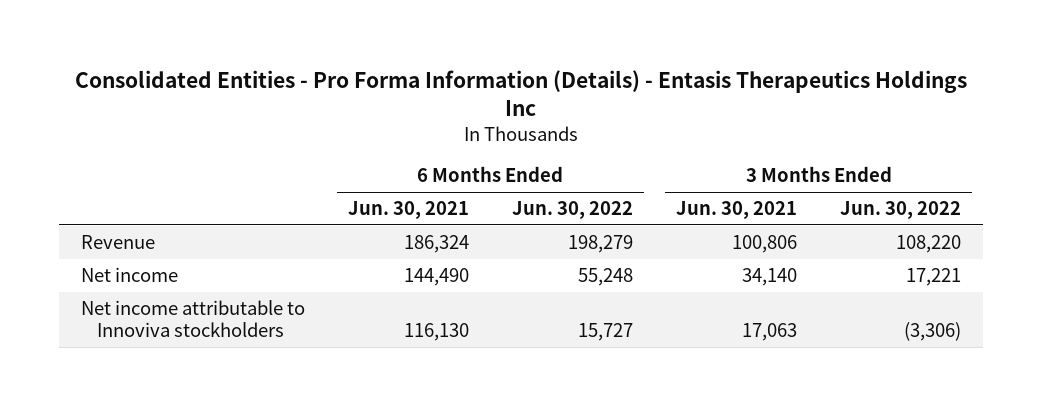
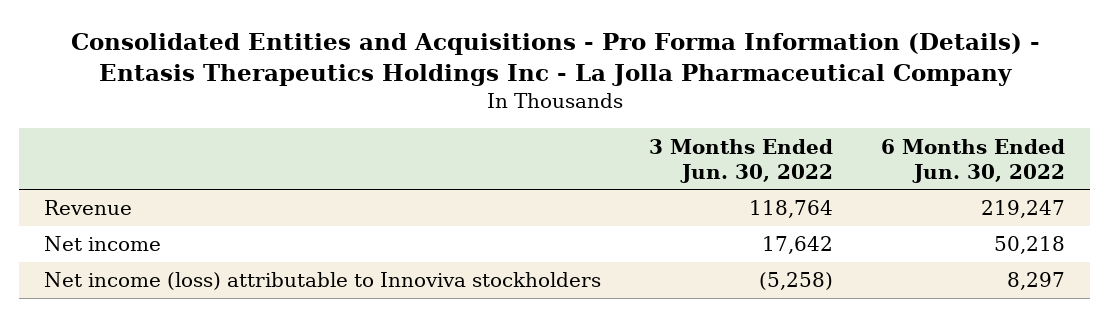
[75,69,968,117] Consolidated Entities - Pro Forma Information (Details) - Entasis Therapeutics Holdings Inc -> [70,33,1040,87] Consolidated Entities and Acquisitions - Pro Forma Information (Details) - Entasis Therapeutics Holdings Inc - La Jolla Pharmaceutical Company
[347,201,469,220] Jun. 30, 2021 -> none
[676,201,798,220] Jun. 30, 2021 -> none
[568,235,634,254] 198,279 -> [981,200,1066,219] 219,247
[896,235,962,254] 108,220 -> [749,200,834,219] 118,764
[578,268,634,287] 55,248 -> [994,236,1066,255] 50,218
[906,268,962,287] 17,221 -> [762,236,834,255] 17,642
[80,300,305,338] Net income attributable to Innoviva stockholders -> [43,272,601,291] Net income (loss) attributable to Innoviva stockholders
[578,323,634,342] 15,727 -> [1007,272,1066,291] 8,297
[904,322,962,342] (3,306) -> [759,272,834,291] (5,258)

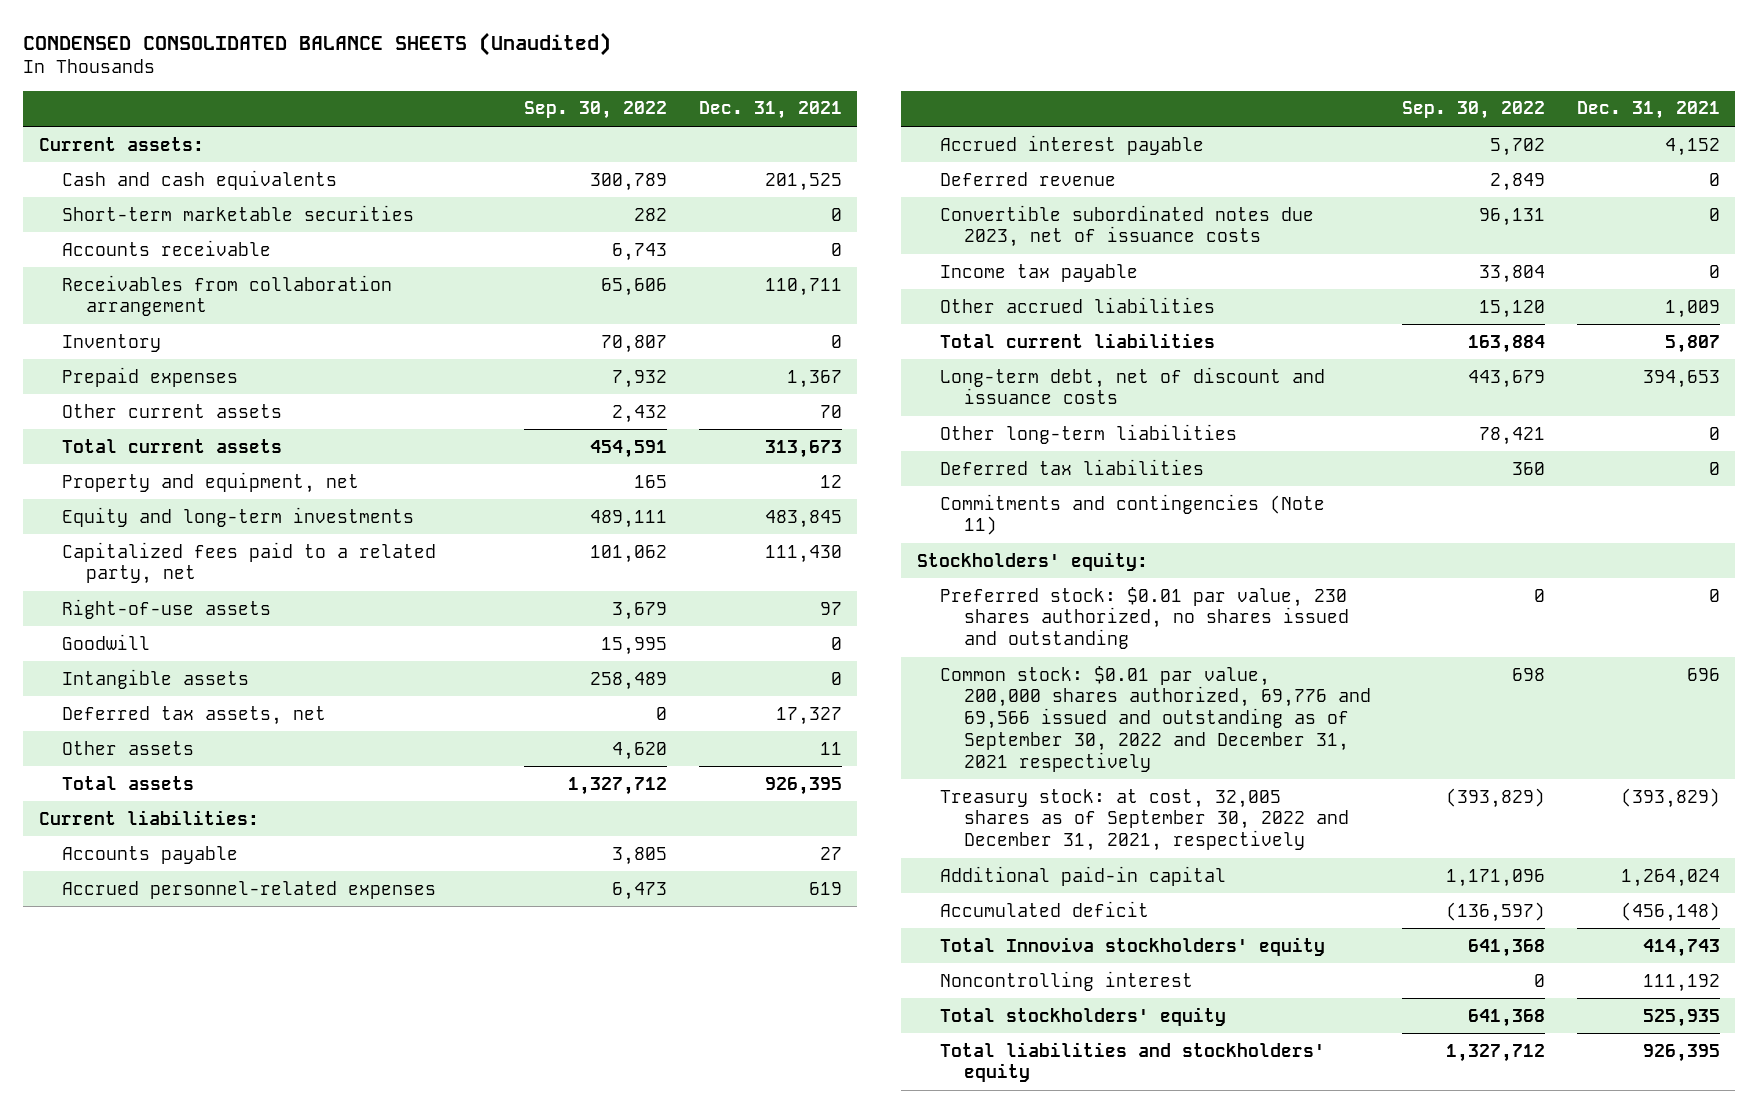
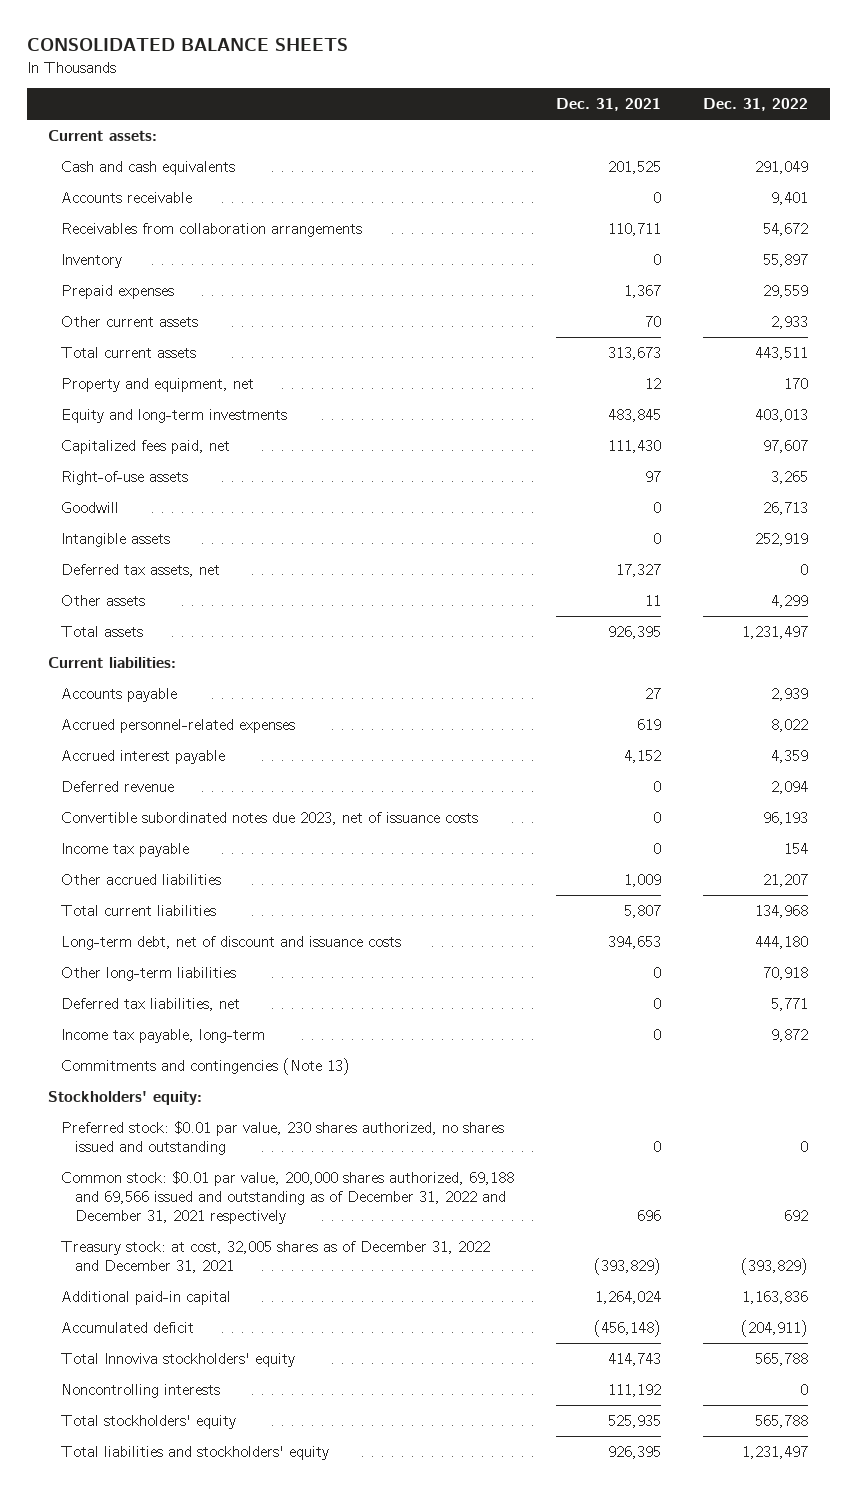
[22,31,611,56] CONDENSED CONSOLIDATED BALANCE SHEETS (Unaudited) -> [26,38,348,52] CONSOLIDATED BALANCE SHEETS
[524,101,668,120] Sep. 30, 2022 -> none
none -> [703,98,809,112] Dec. 31, 2022
[62,204,415,221] Short-term marketable securities -> none
[62,274,393,317] Receivables from collaboration arrangement -> [61,222,363,237] Receivables from collaboration arrangements
[62,541,437,585] Capitalized fees paid to a related party, net -> [61,439,231,454] Capitalized fees paid, net
[940,458,1205,475] Deferred tax liabilities -> [61,997,241,1011] Deferred tax liabilities, net
none -> [61,1028,266,1043] Income tax payable, long-term
[940,493,1326,536] Commitments and contingencies (Note 11) -> [61,1057,351,1075] Commitments and contingencies (Note 13)
[940,665,1371,772] Common stock: $0.01 par value, 200,000 shares authorized, 69,776 and 69,566 issued and outstanding as of September 30, 2022 and December 31, 2021 respectively -> [61,1170,515,1225] Common stock: $0.01 par value, 200,000 shares authorized, 69,188 and 69,566 issued and outstanding as of December 31, 2022 and December 31, 2021 respectively
[940,788,1349,852] Treasury stock: at cost, 32,005 shares as of September 30, 2022 and December 31, 2021, respectively -> [61,1240,491,1274] Treasury stock: at cost, 32,005 shares as of December 31, 2022 and December 31, 2021
[940,970,1194,991] Noncontrolling interest -> [61,1383,221,1398] Noncontrolling interests

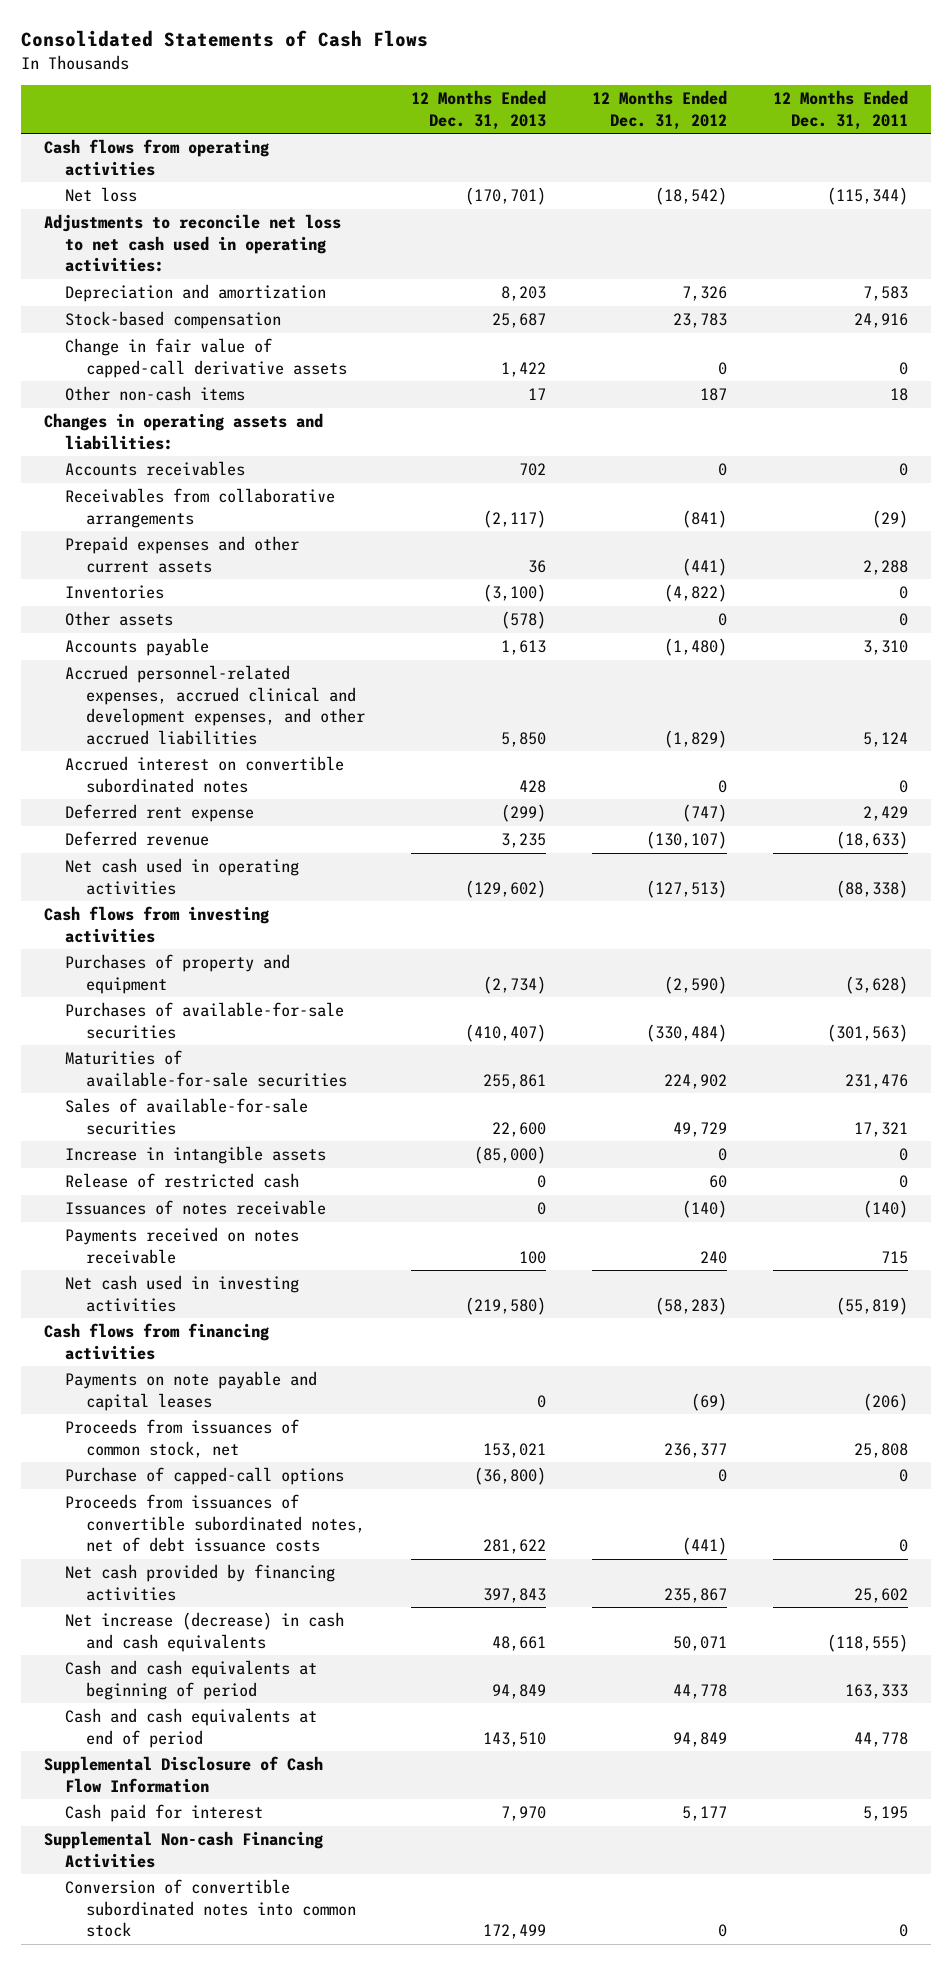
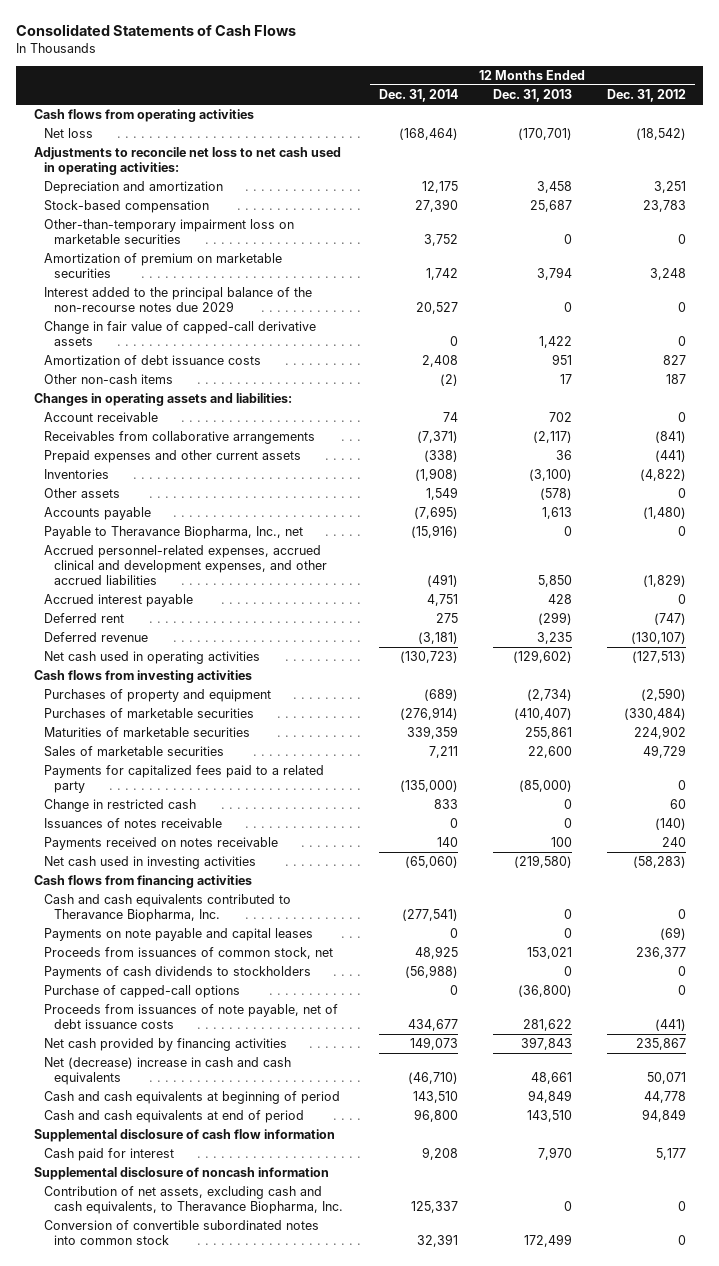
[773,90,909,130] 12 Months Ended Dec. 31, 2011 -> none
none -> [378,89,458,103] Dec. 31, 2014
[500,286,546,302] 8,203 -> [536,181,572,194] 3,458
[682,286,728,302] 7,326 -> [653,181,686,194] 3,251
none -> [43,219,294,245] Other-than-temporary impairment loss on marketable securities
none -> [43,253,282,279] Amortization of premium on marketable securities
none -> [43,287,312,313] Interest added to the principal balance of the non-recourse notes due 2029
none -> [43,355,261,366] Amortization of debt issuance costs
[64,461,245,477] Accounts receivables -> [43,412,158,423] Account receivable
none -> [43,526,303,540] Payable to Theravance Biopharma, Inc., net
[64,756,344,793] Accrued interest on convertible subordinated notes -> [43,594,193,608] Accrued interest payable
[64,804,254,823] Deferred rent expense -> [43,613,124,624] Deferred rent
[64,1146,326,1165] Increase in intangible assets -> none
[64,1002,344,1039] Purchases of available-for-sale securities -> [43,708,254,719] Purchases of marketable securities
[64,1050,347,1087] Maturities of available-for-sale securities -> [43,727,250,738] Maturities of marketable securities
[64,1098,308,1135] Sales of available-for-sale securities -> [43,746,224,758] Sales of marketable securities
none -> [43,765,324,794] Payments for capitalized fees paid to a related party
[64,1173,299,1189] Release of restricted cash -> [43,799,196,813] Change in restricted cash
none -> [43,894,291,923] Cash and cash equivalents contributed to Theravance Biopharma, Inc.
none -> [43,966,311,980] Payments of cash dividends to stockholders
[64,1494,365,1553] Proceeds from issuances of convertible subordinated notes, net of debt issuance costs -> [43,1004,338,1030] Proceeds from issuances of note payable, net of debt issuance costs
[64,1612,344,1652] Net increase (decrease) in cash and cash equivalents -> [43,1057,291,1086] Net (decrease) increase in cash and cash equivalents
[43,1756,323,1793] Supplemental Disclosure of Cash Flow Information -> [33,1129,335,1143] Supplemental disclosure of cash flow information
[43,1831,323,1868] Supplemental Non-cash Financing Activities -> [33,1167,329,1181] Supplemental disclosure of noncash information
none -> [43,1186,344,1215] Contribution of net assets, excluding cash and cash equivalents, to Theravance Biopharma, Inc.

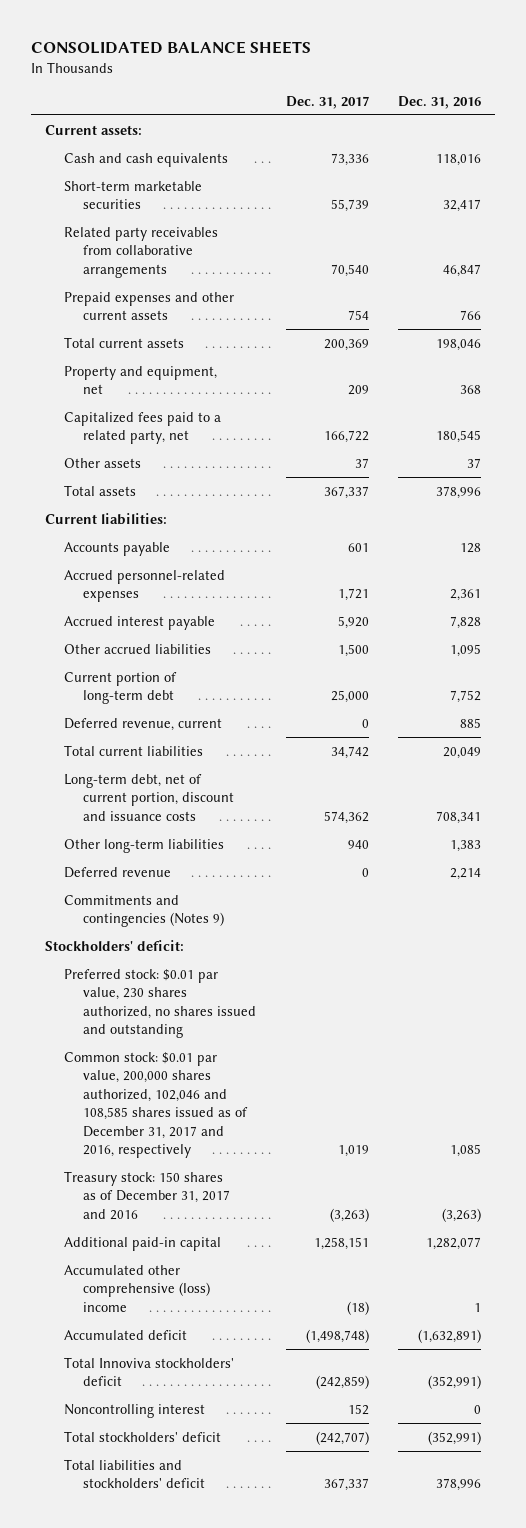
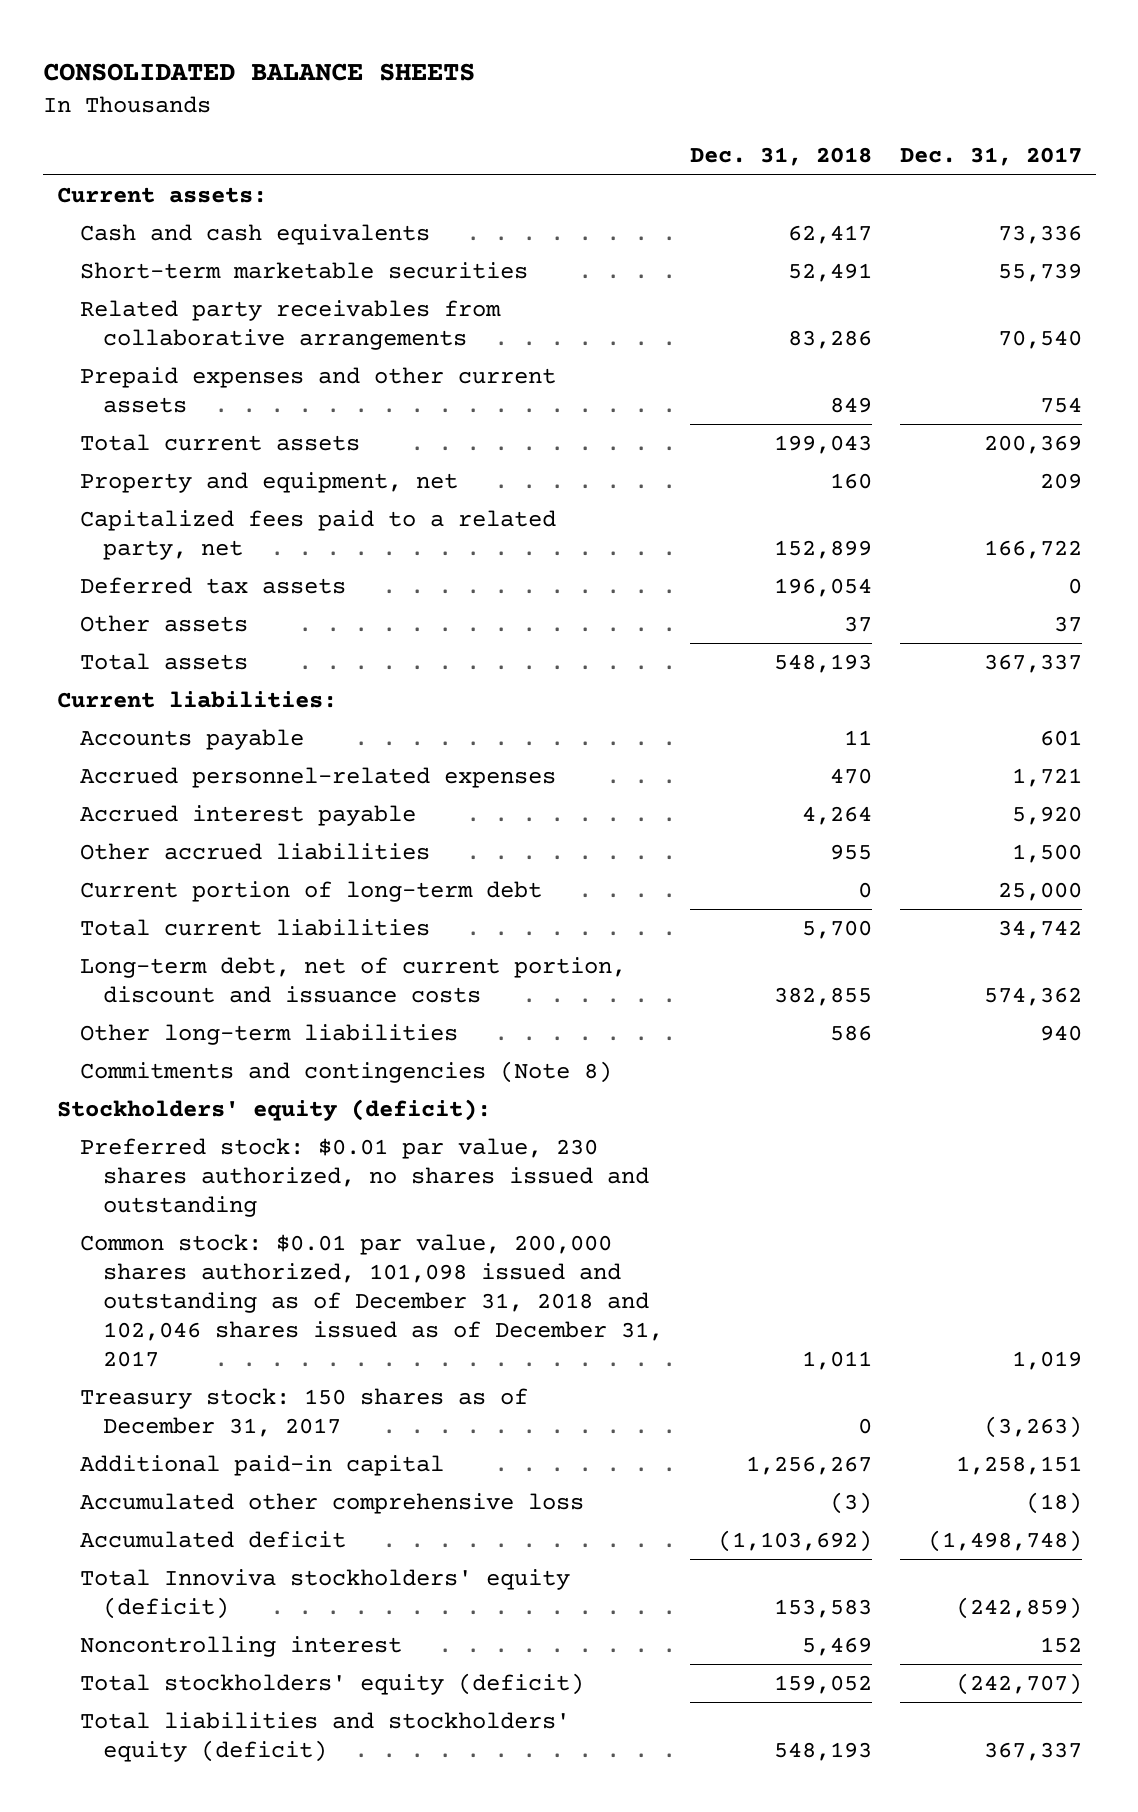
[397,95,481,109] Dec. 31, 2016 -> none
none -> [690,147,873,167] Dec. 31, 2018
none -> [79,577,346,595] Deferred tax assets
[64,717,223,731] Deferred revenue, current -> none
[64,866,172,878] Deferred revenue -> none
[64,894,225,928] Commitments and contingencies (Notes 9) -> [79,1061,612,1084] Commitments and contingencies (Note 8)
[45,939,185,951] Stockholders' deficit: -> [56,1099,491,1122] Stockholders' equity (deficit):
[64,1051,249,1159] Common stock: $0.01 par value, 200,000 shares authorized, 102,046 and 108,585 shares issued as of December 31, 2017 and 2016, respectively -> [79,1234,663,1367] Common stock: $0.01 par value, 200,000 shares authorized, 101,098 issued and outstanding as of December 31, 2018 and 102,046 shares issued as of December 31, 2017
[64,1170,231,1220] Treasury stock: 150 shares as of December 31, 2017 and 2016 -> [79,1388,528,1437] Treasury stock: 150 shares as of December 31, 2017
[64,1264,211,1312] Accumulated other comprehensive (loss) income -> [79,1493,584,1515] Accumulated other comprehensive loss
[64,1356,235,1387] Total Innoviva stockholders' deficit -> [79,1569,570,1619] Total Innoviva stockholders' equity (deficit)
[64,1430,222,1442] Total stockholders' deficit -> [79,1673,584,1696] Total stockholders' equity (deficit)
[64,1458,206,1489] Total liabilities and stockholders' deficit -> [79,1712,570,1762] Total liabilities and stockholders' equity (deficit)

